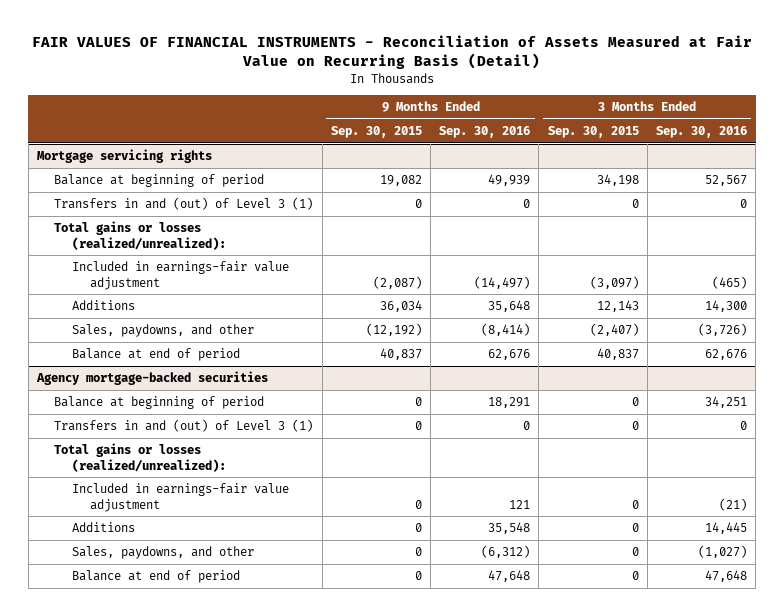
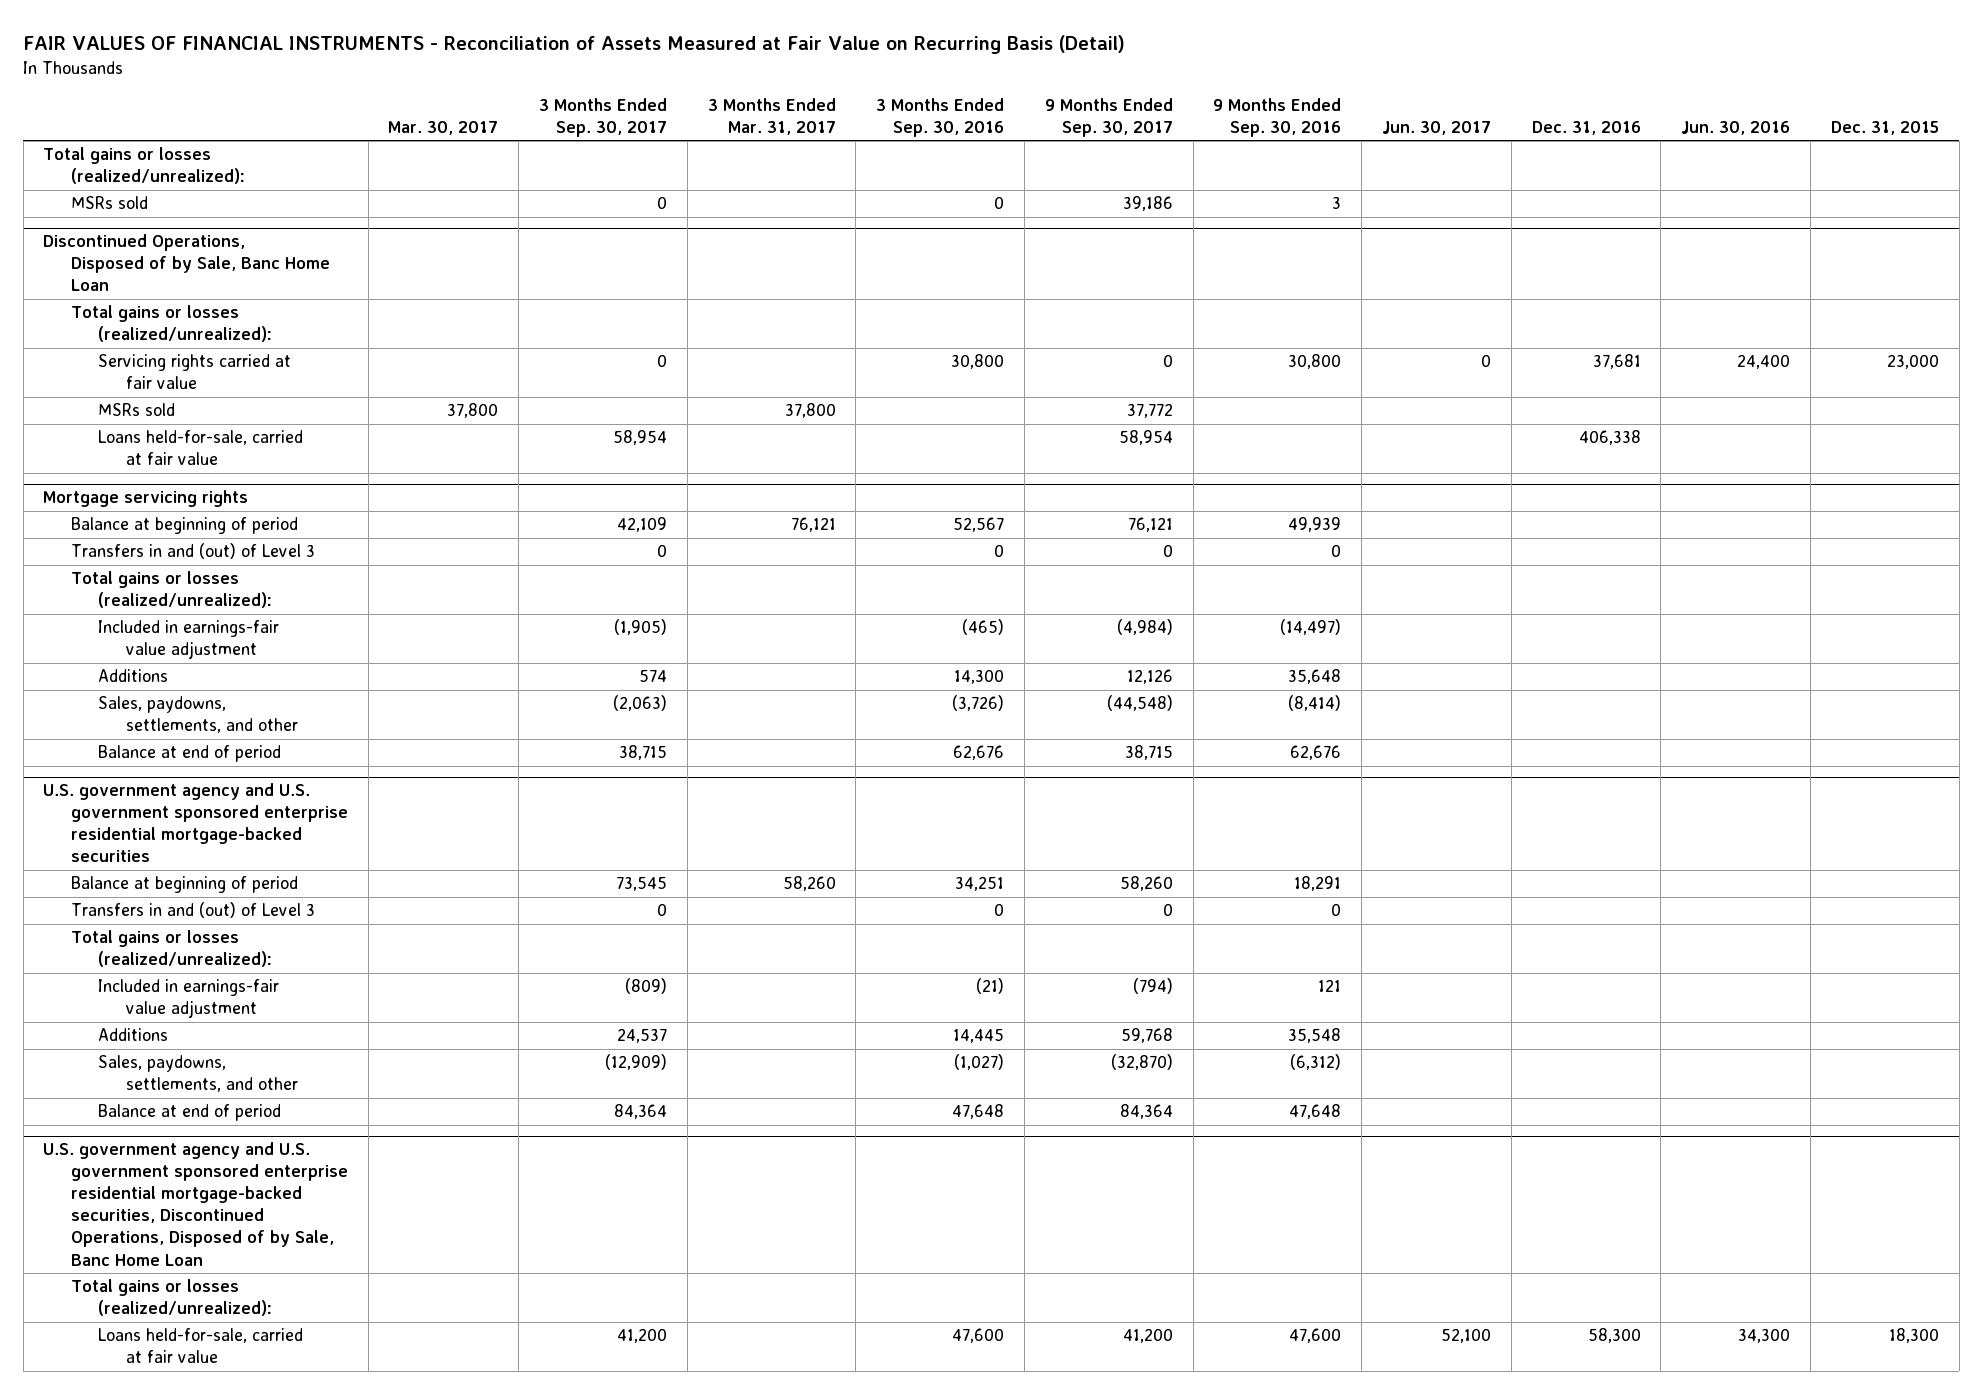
[330,125,422,138] Sep. 30, 2015 -> none
[547,125,639,138] Sep. 30, 2015 -> none
none -> [388,120,499,135] Mar. 30, 2017
none -> [539,97,668,137] 3 Months Ended Sep. 30, 2017
none -> [707,97,836,135] 3 Months Ended Mar. 31, 2017
none -> [1044,97,1173,137] 9 Months Ended Sep. 30, 2017
none -> [1382,120,1492,135] Jun. 30, 2017
none -> [1531,120,1641,135] Dec. 31, 2016
none -> [1681,120,1791,135] Jun. 30, 2016
none -> [1830,120,1939,135] Dec. 31, 2015
none -> [43,147,245,185] Total gains or losses (realized/unrealized):
none -> [70,196,148,210] MSRs sold
none -> [43,234,330,292] Discontinued Operations, Disposed of by Sale, Banc Home Loan
none -> [70,305,273,343] Total gains or losses (realized/unrealized):
none -> [98,354,292,390] Servicing rights carried at fair value
none -> [98,403,176,417] MSRs sold
none -> [98,430,304,466] Loans held-for-sale, carried at fair value
[54,197,314,211] Transfers in and (out) of Level 3 (1) -> [70,543,315,560] Transfers in and (out) of Level 3
[72,324,255,338] Sales, paydowns, and other -> [98,696,298,734] Sales, paydowns, settlements, and other
[35,371,268,386] Agency mortgage-backed securities -> [43,783,348,863] U.S. government agency and U.S. government sponsored enterprise residential mortgage-backed securities
[54,419,314,433] Transfers in and (out) of Level 3 (1) -> [70,902,315,919] Transfers in and (out) of Level 3
[72,546,255,560] Sales, paydowns, and other -> [98,1055,298,1093] Sales, paydowns, settlements, and other
none -> [43,1142,348,1266] U.S. government agency and U.S. government sponsored enterprise residential mortgage-backed securities, Discontinued Operations, Disposed of by Sale, Banc Home Loan
none -> [70,1279,273,1317] Total gains or losses (realized/unrealized):
none -> [98,1328,304,1364] Loans held-for-sale, carried at fair value

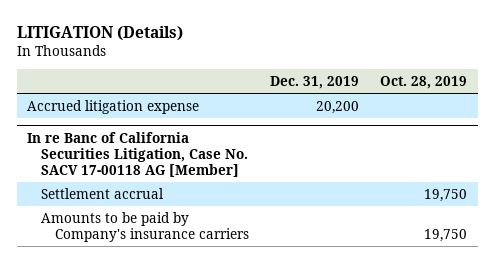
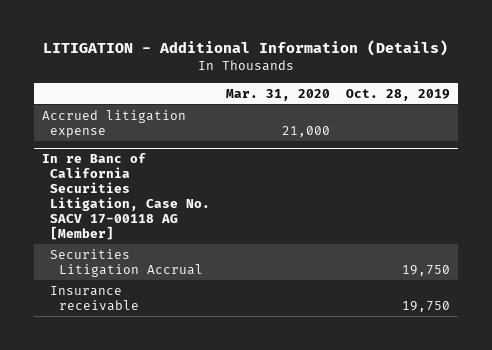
[16,25,183,41] LITIGATION (Details) -> [42,40,448,57] LITIGATION - Additional Information (Details)
[270,75,360,89] Dec. 31, 2019 -> none
none -> [226,88,331,101] Mar. 31, 2020
[41,187,165,199] Settlement accrual -> [50,248,204,277] Securities Litigation Accrual
[41,211,250,242] Amounts to be paid by Company's insurance carriers -> [50,285,140,311] Insurance receivable

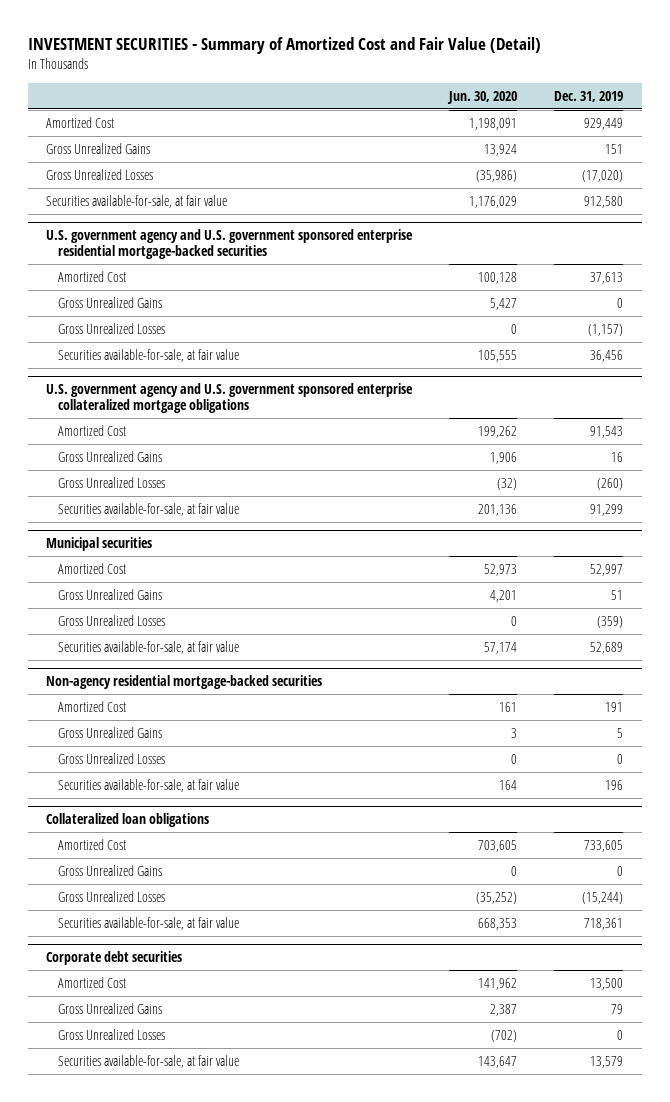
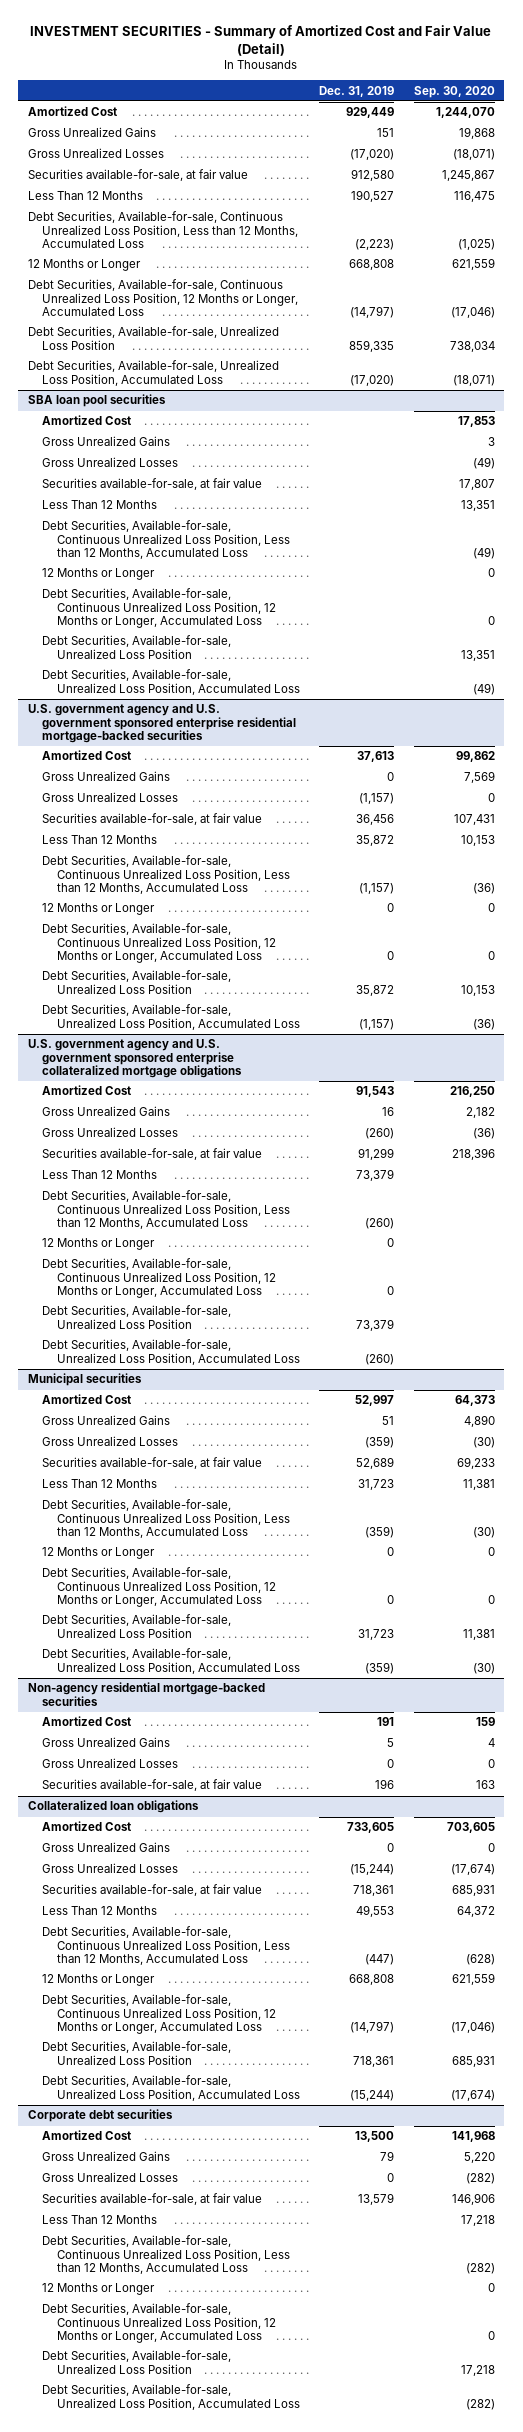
[447,90,518,104] Jun. 30, 2020 -> none
none -> [413,85,495,98] Sep. 30, 2020
none -> [28,191,144,201] Less Than 12 Months
none -> [28,211,299,248] Debt Securities, Available-for-sale, Continuous Unrealized Loss Position, Less than 12 Months, Accumulated Loss
none -> [28,259,142,272] 12 Months or Longer
none -> [28,279,299,316] Debt Securities, Available-for-sale, Continuous Unrealized Loss Position, 12 Months or Longer, Accumulated Loss
none -> [28,326,280,350] Debt Securities, Available-for-sale, Unrealized Loss Position
none -> [28,360,280,386] Debt Securities, Available-for-sale, Unrealized Loss Position, Accumulated Loss
none -> [28,394,167,408] SBA loan pool securities
none -> [42,415,132,426] Amortized Cost
none -> [42,436,171,447] Gross Unrealized Gains
none -> [42,457,179,468] Gross Unrealized Losses
none -> [42,478,263,491] Securities available-for-sale, at fair value
none -> [42,500,158,510] Less Than 12 Months
none -> [42,520,290,559] Debt Securities, Available-for-sale, Continuous Unrealized Loss Position, Less than 12 Months, Accumulated Loss
none -> [42,568,156,581] 12 Months or Longer
none -> [42,588,276,628] Debt Securities, Available-for-sale, Continuous Unrealized Loss Position, 12 Months or Longer, Accumulated Loss
none -> [42,635,232,659] Debt Securities, Available-for-sale, Unrealized Loss Position
none -> [42,669,300,695] Debt Securities, Available-for-sale, Unrealized Loss Position, Accumulated Loss
none -> [42,835,158,845] Less Than 12 Months
none -> [42,855,290,894] Debt Securities, Available-for-sale, Continuous Unrealized Loss Position, Less than 12 Months, Accumulated Loss
none -> [42,903,156,916] 12 Months or Longer
none -> [42,923,276,963] Debt Securities, Available-for-sale, Continuous Unrealized Loss Position, 12 Months or Longer, Accumulated Loss
none -> [42,970,232,994] Debt Securities, Available-for-sale, Unrealized Loss Position
none -> [42,1004,300,1030] Debt Securities, Available-for-sale, Unrealized Loss Position, Accumulated Loss
none -> [42,1170,158,1180] Less Than 12 Months
none -> [42,1190,290,1229] Debt Securities, Available-for-sale, Continuous Unrealized Loss Position, Less than 12 Months, Accumulated Loss
none -> [42,1238,156,1251] 12 Months or Longer
none -> [42,1258,276,1298] Debt Securities, Available-for-sale, Continuous Unrealized Loss Position, 12 Months or Longer, Accumulated Loss
none -> [42,1305,232,1329] Debt Securities, Available-for-sale, Unrealized Loss Position
none -> [42,1339,300,1365] Debt Securities, Available-for-sale, Unrealized Loss Position, Accumulated Loss
none -> [42,1479,158,1489] Less Than 12 Months
none -> [42,1499,290,1538] Debt Securities, Available-for-sale, Continuous Unrealized Loss Position, Less than 12 Months, Accumulated Loss
none -> [42,1547,156,1560] 12 Months or Longer
none -> [42,1567,276,1607] Debt Securities, Available-for-sale, Continuous Unrealized Loss Position, 12 Months or Longer, Accumulated Loss
none -> [42,1614,232,1638] Debt Securities, Available-for-sale, Unrealized Loss Position
none -> [42,1648,300,1674] Debt Securities, Available-for-sale, Unrealized Loss Position, Accumulated Loss
none -> [42,1906,158,1916] Less Than 12 Months
none -> [42,1926,290,1965] Debt Securities, Available-for-sale, Continuous Unrealized Loss Position, Less than 12 Months, Accumulated Loss
none -> [42,1974,156,1987] 12 Months or Longer
none -> [42,1994,276,2034] Debt Securities, Available-for-sale, Continuous Unrealized Loss Position, 12 Months or Longer, Accumulated Loss
none -> [42,2041,232,2065] Debt Securities, Available-for-sale, Unrealized Loss Position
none -> [42,2075,300,2101] Debt Securities, Available-for-sale, Unrealized Loss Position, Accumulated Loss
none -> [42,2215,158,2225] Less Than 12 Months
none -> [42,2235,290,2274] Debt Securities, Available-for-sale, Continuous Unrealized Loss Position, Less than 12 Months, Accumulated Loss
none -> [42,2283,156,2296] 12 Months or Longer
none -> [42,2303,276,2343] Debt Securities, Available-for-sale, Continuous Unrealized Loss Position, 12 Months or Longer, Accumulated Loss
none -> [42,2350,232,2374] Debt Securities, Available-for-sale, Unrealized Loss Position
none -> [42,2384,300,2410] Debt Securities, Available-for-sale, Unrealized Loss Position, Accumulated Loss

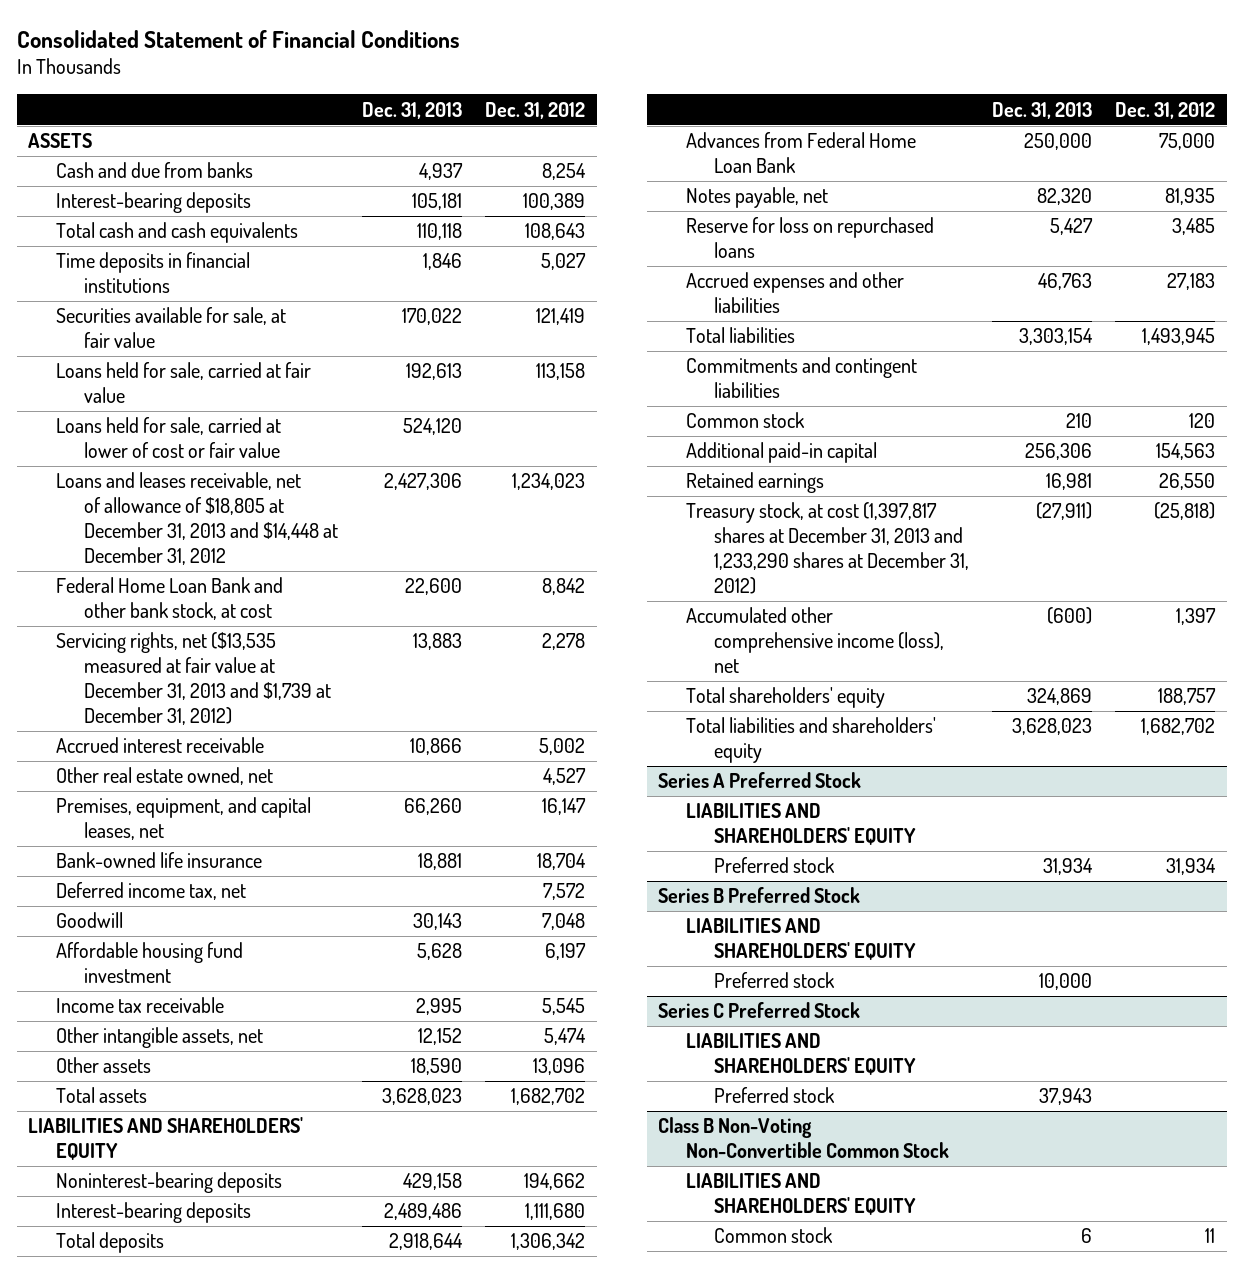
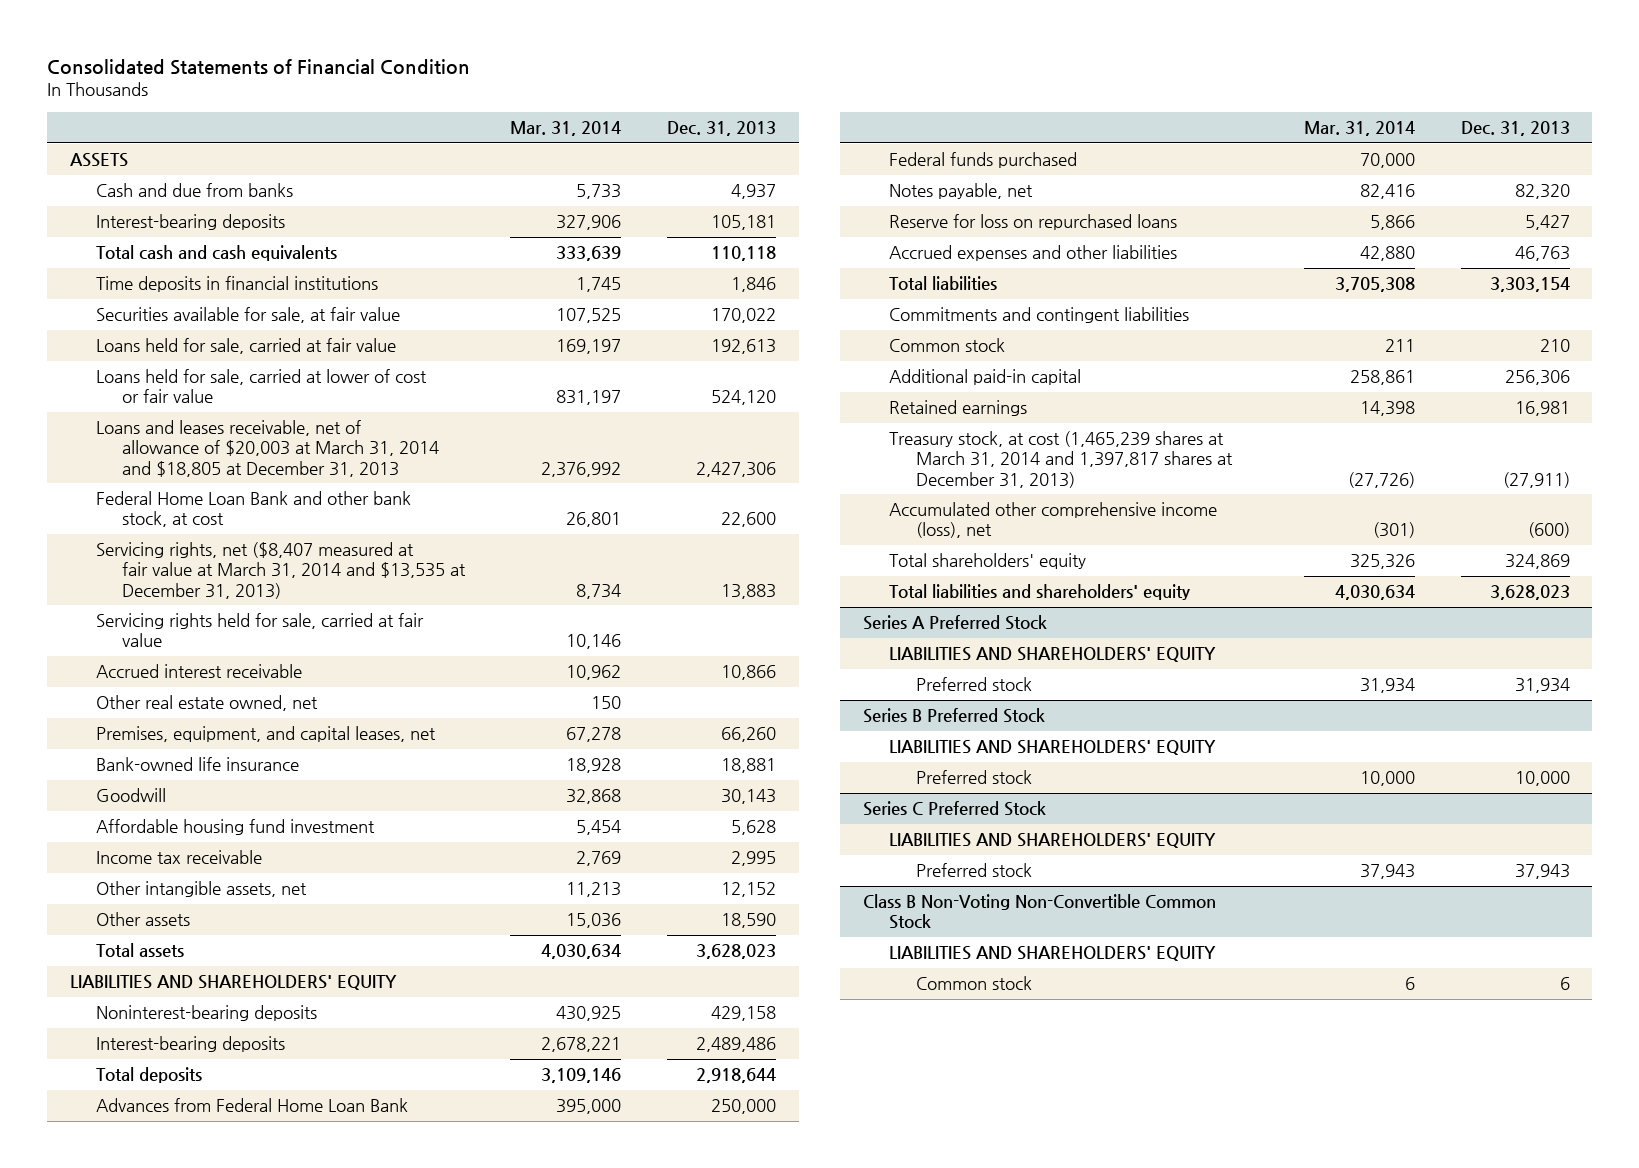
[16,29,460,48] Consolidated Statement of Financial Conditions -> [46,58,470,75] Consolidated Statements of Financial Condition
[485,101,586,119] Dec. 31, 2012 -> none
none -> [510,120,622,136] Mar. 31, 2014
[56,472,339,565] Loans and leases receivable, net of allowance of $18,805 at December 31, 2013 and $14,448 at December 31, 2012 -> [95,420,439,477] Loans and leases receivable, net of allowance of $20,003 at March 31, 2014 and $18,805 at December 31, 2013
[56,632,332,725] Servicing rights, net ($13,535 measured at fair value at December 31, 2013 and $1,739 at December 31, 2012) -> [95,542,466,599] Servicing rights, net ($8,407 measured at fair value at March 31, 2014 and $13,535 at December 31, 2013)
none -> [95,613,424,648] Servicing rights held for sale, carried at fair value
[56,882,247,901] Deferred income tax, net -> none
none -> [889,152,1078,169] Federal funds purchased
[686,502,970,594] Treasury stock, at cost (1,397,817 shares at December 31, 2013 and 1,233,290 shares at December 31, 2012) -> [889,431,1233,488] Treasury stock, at cost (1,465,239 shares at March 31, 2014 and 1,397,817 shares at December 31, 2013)

